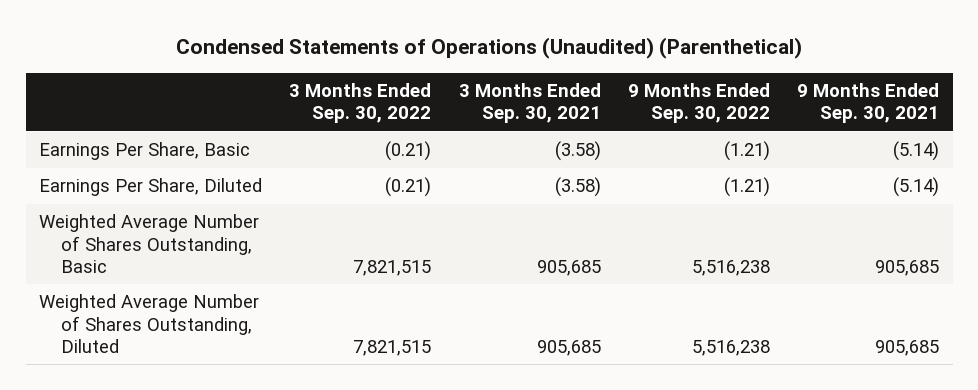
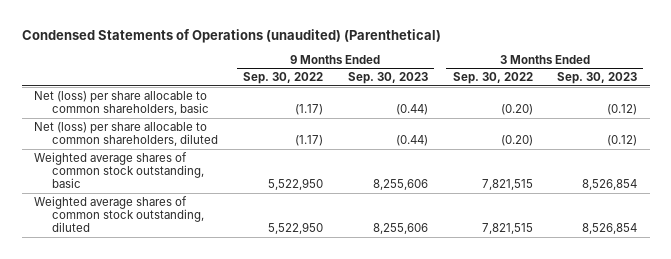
[176,37,803,60] Condensed Statements of Operations (Unaudited) (Parenthetical) -> [21,28,441,43] Condensed Statements of Operations (unaudited) (Parenthetical)
[458,83,601,124] 3 Months Ended Sep. 30, 2021 -> none
[797,83,940,124] 9 Months Ended Sep. 30, 2021 -> none
none -> [347,72,428,85] Sep. 30, 2023
none -> [557,72,638,85] Sep. 30, 2023
[39,142,251,161] Earnings Per Share, Basic -> [34,90,210,116] Net (loss) per share allocable to common shareholders, basic
[385,141,432,162] (0.21) -> [500,104,533,116] (0.20)
[723,141,770,162] (1.21) -> [295,104,324,116] (1.17)
[39,178,263,197] Earnings Per Share, Diluted -> [34,121,219,147] Net (loss) per share allocable to common shareholders, diluted
[385,177,432,198] (0.21) -> [500,135,533,147] (0.20)
[723,177,770,198] (1.21) -> [295,135,324,147] (1.17)
[39,214,260,273] Weighted Average Number of Shares Outstanding, Basic -> [34,151,205,189] Weighted average shares of common stock outstanding, basic
[691,259,770,276] 5,516,238 -> [268,178,324,191] 5,522,950
[39,294,260,353] Weighted Average Number of Shares Outstanding, Diluted -> [34,195,205,233] Weighted average shares of common stock outstanding, diluted
[691,339,770,356] 5,516,238 -> [268,222,324,235] 5,522,950

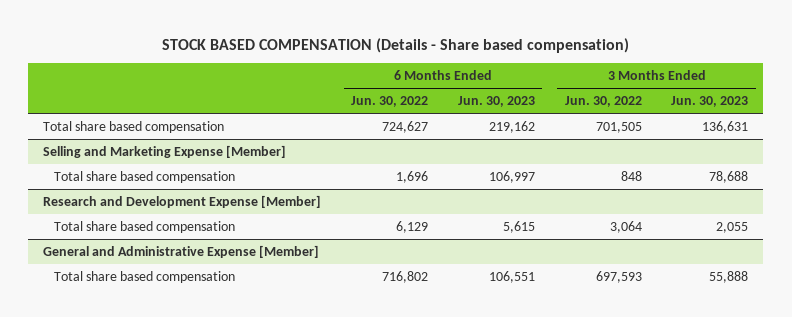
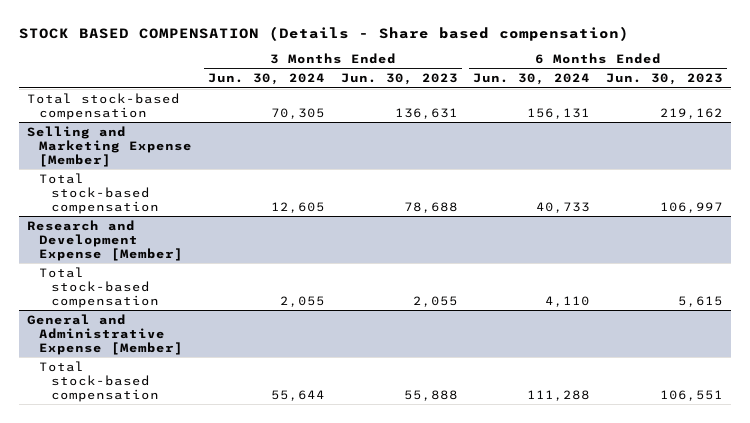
[350,96,428,108] Jun. 30, 2022 -> none
[564,96,642,108] Jun. 30, 2022 -> none
none -> [207,73,325,86] Jun. 30, 2024
none -> [473,73,591,86] Jun. 30, 2024
[43,120,225,133] Total share based compensation -> [27,92,181,120] Total stock-based compensation
[54,170,236,183] Total share based compensation -> [39,172,159,214] Total stock-based compensation
[54,220,236,233] Total share based compensation -> [39,266,159,308] Total stock-based compensation
[54,270,236,283] Total share based compensation -> [39,360,159,402] Total stock-based compensation

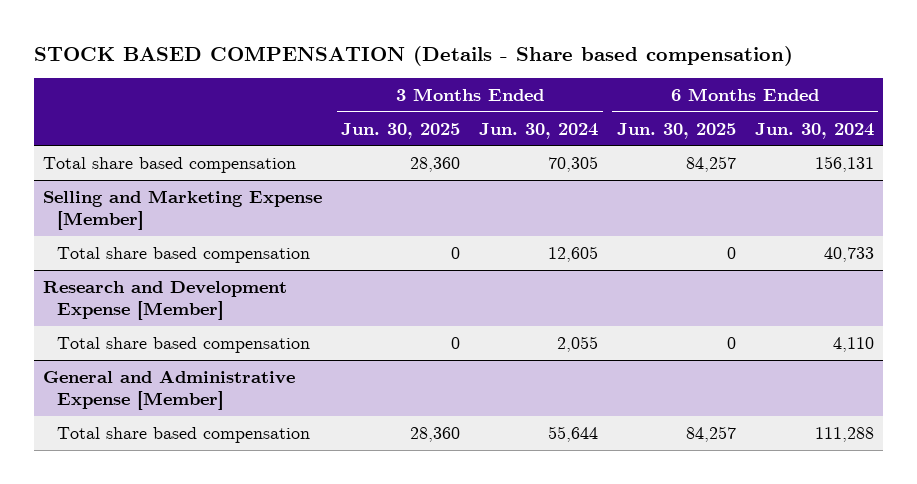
[340,73,458,86] Jun. 30, 2023 -> none
[606,73,724,86] Jun. 30, 2023 -> none
none -> [341,122,461,139] Jun. 30, 2025
none -> [616,122,736,139] Jun. 30, 2025
[27,92,181,120] Total stock-based compensation -> [43,156,297,173] Total share based compensation
[39,172,159,214] Total stock-based compensation -> [57,246,311,263] Total share based compensation
[39,266,159,308] Total stock-based compensation -> [57,336,311,353] Total share based compensation
[39,360,159,402] Total stock-based compensation -> [57,426,311,443] Total share based compensation

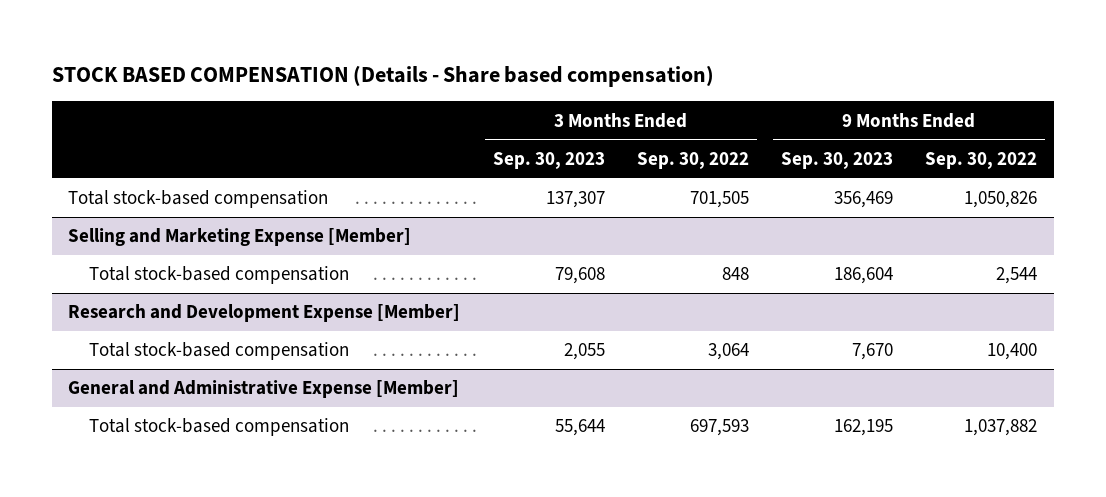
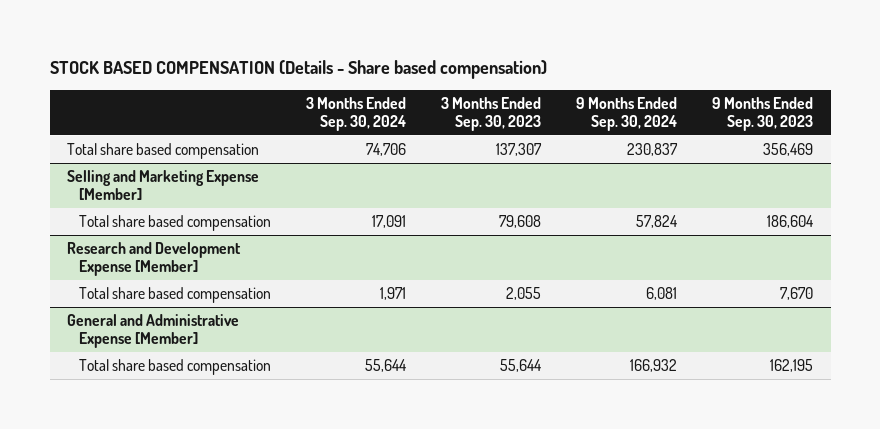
[636,151,749,169] Sep. 30, 2022 -> none
[925,151,1038,169] Sep. 30, 2022 -> none
none -> [305,96,406,131] 3 Months Ended Sep. 30, 2024
none -> [575,96,677,131] 9 Months Ended Sep. 30, 2024
[68,190,329,209] Total stock-based compensation -> [67,143,260,160] Total share based compensation
[89,266,350,285] Total stock-based compensation -> [78,215,271,232] Total share based compensation
[89,342,350,361] Total stock-based compensation -> [78,287,271,304] Total share based compensation
[89,418,350,437] Total stock-based compensation -> [78,359,271,376] Total share based compensation

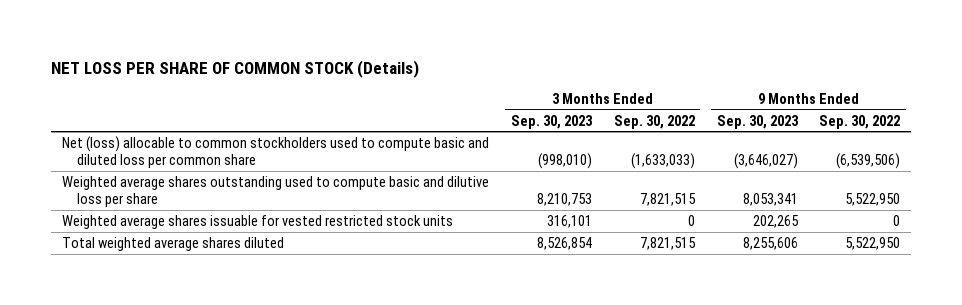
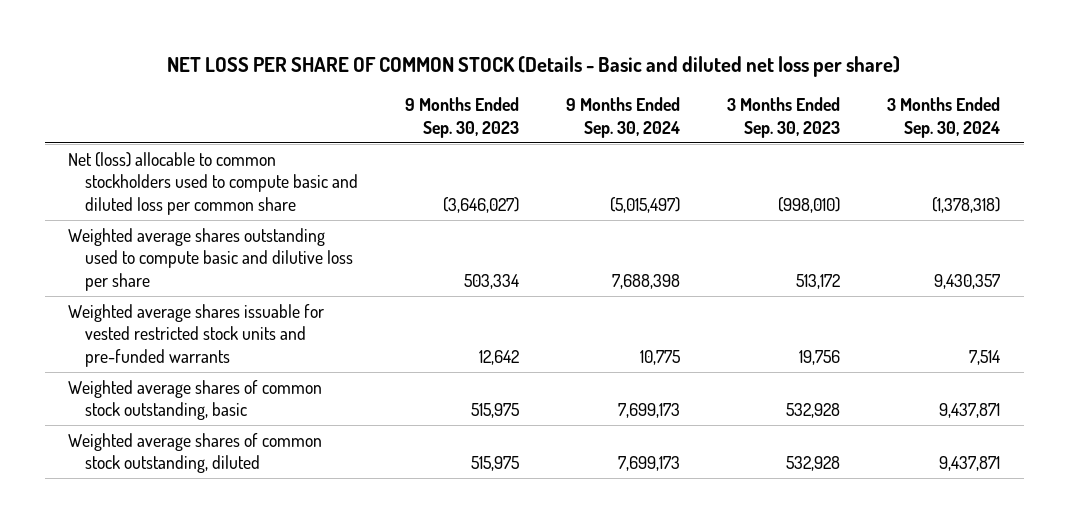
[50,59,419,78] NET LOSS PER SHARE OF COMMON STOCK (Details) -> [167,56,901,78] NET LOSS PER SHARE OF COMMON STOCK (Details - Basic and diluted net loss per share)
[613,114,695,129] Sep. 30, 2022 -> none
[819,114,901,129] Sep. 30, 2022 -> none
none -> [566,97,681,139] 9 Months Ended Sep. 30, 2024
none -> [887,97,1001,139] 3 Months Ended Sep. 30, 2024
[536,193,592,207] 8,210,753 -> [796,274,841,290] 513,172
[742,193,798,207] 8,053,341 -> [464,274,520,290] 503,334
[61,214,453,229] Weighted average shares issuable for vested restricted stock units -> [68,303,325,368] Weighted average shares issuable for vested restricted stock units and pre-funded warrants
[546,214,592,228] 316,101 -> [799,350,841,366] 19,756
[752,214,799,228] 202,265 -> [479,350,520,366] 12,642
none -> [68,379,323,421] Weighted average shares of common stock outstanding, basic
[61,236,284,251] Total weighted average shares diluted -> [68,432,323,474] Weighted average shares of common stock outstanding, diluted
[536,236,592,250] 8,526,854 -> [786,456,841,472] 532,928
[742,236,798,250] 8,255,606 -> [471,456,520,472] 515,975

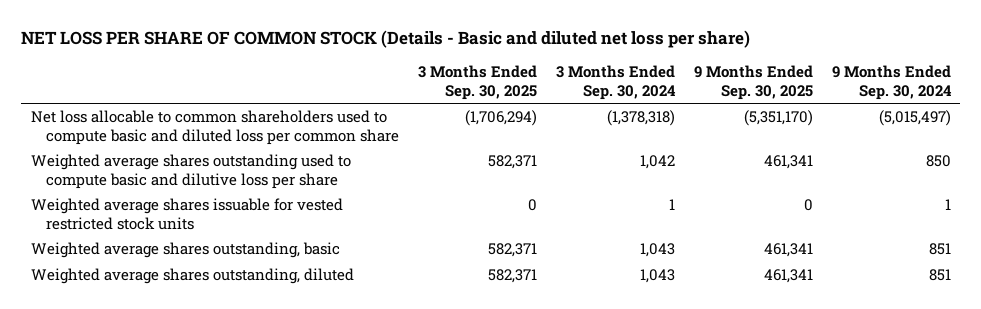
[405,97,520,139] 9 Months Ended Sep. 30, 2023 -> none
[727,97,841,139] 3 Months Ended Sep. 30, 2023 -> none
none -> [417,65,537,100] 3 Months Ended Sep. 30, 2025
none -> [693,65,813,100] 9 Months Ended Sep. 30, 2025
[68,151,358,216] Net (loss) allocable to common stockholders used to compute basic and diluted loss per common share -> [30,110,399,145] Net loss allocable to common shareholders used to compute basic and diluted loss per common share
[612,274,681,290] 7,688,398 -> [925,155,951,168] 850
[934,274,1001,290] 9,430,357 -> [639,155,675,170] 1,042
[68,303,325,368] Weighted average shares issuable for vested restricted stock units and pre-funded warrants -> [30,198,343,230] Weighted average shares issuable for vested restricted stock units
[640,350,681,366] 10,775 -> [944,199,951,211] 1
[969,350,1001,366] 7,514 -> [668,199,675,211] 1
[68,379,323,421] Weighted average shares of common stock outstanding, basic -> [30,242,340,259] Weighted average shares outstanding, basic
[618,403,681,419] 7,699,173 -> [928,243,951,256] 851
[939,403,1001,419] 9,437,871 -> [639,243,675,258] 1,043
[68,432,323,474] Weighted average shares of common stock outstanding, diluted -> [30,268,354,285] Weighted average shares outstanding, diluted
[618,456,681,472] 7,699,173 -> [928,269,951,282] 851
[939,456,1001,472] 9,437,871 -> [639,269,675,284] 1,043

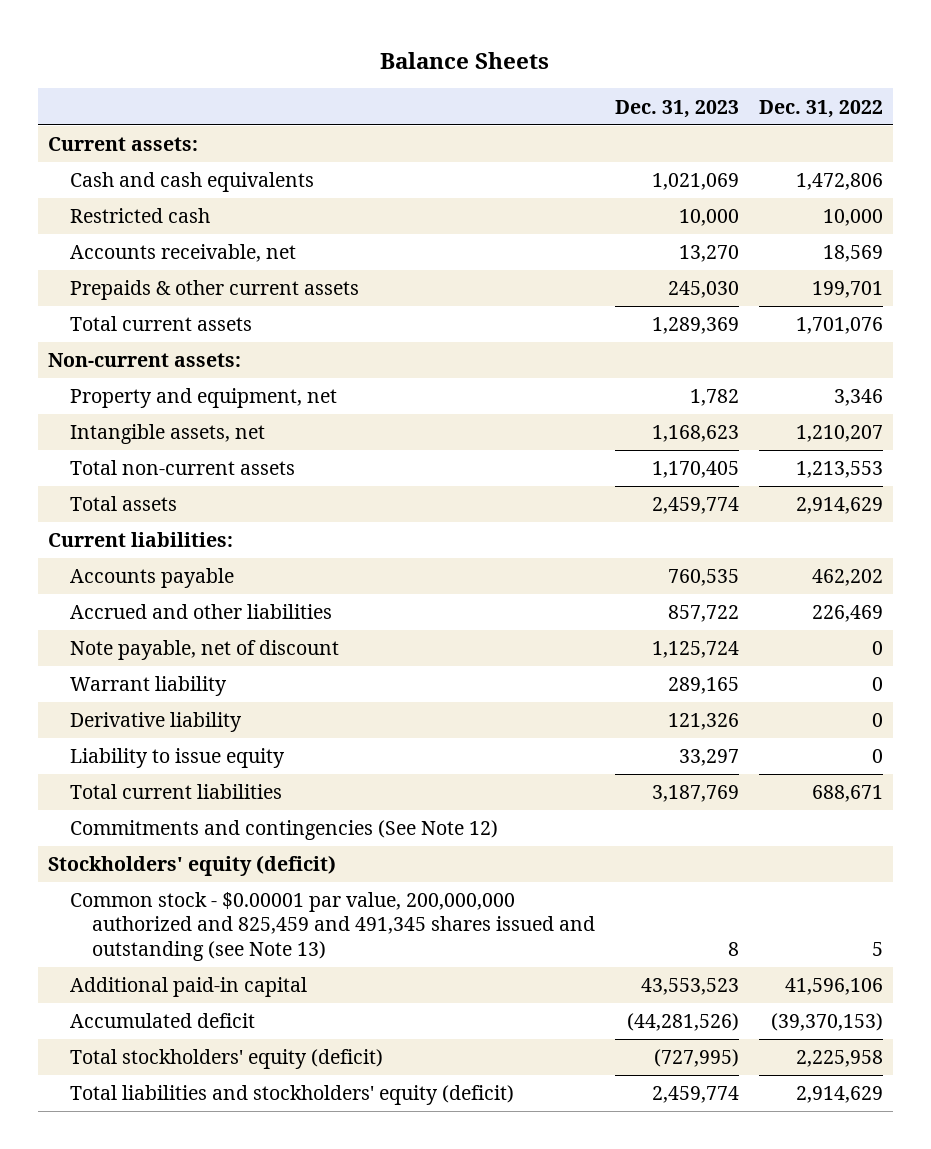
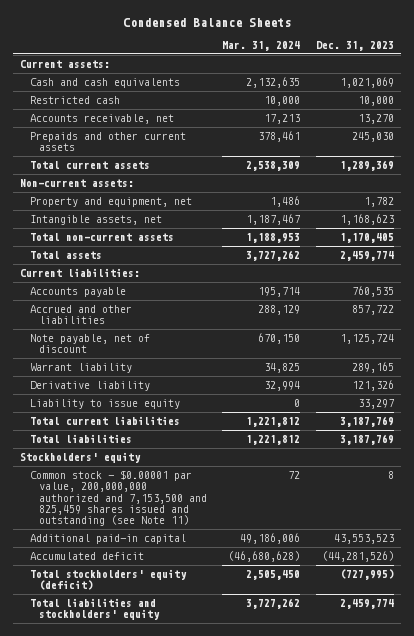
[380,51,550,69] Balance Sheets -> [123,17,292,27] Condensed Balance Sheets
[758,99,883,118] Dec. 31, 2022 -> none
none -> [222,40,301,51] Mar. 31, 2024
[69,280,359,301] Prepaids & other current assets -> [29,132,186,152] Prepaids and other current assets
[69,820,498,841] Commitments and contingencies (See Note 12) -> none
none -> [29,434,132,444] Total liabilities
[48,855,337,877] Stockholders' equity (deficit) -> [20,452,142,464] Stockholders' equity
[69,892,595,961] Common stock - $0.00001 par value, 200,000,000 authorized and 825,459 and 491,345 shares issued and outstanding (see Note 13) -> [29,470,207,527] Common stock - $0.00001 par value, 200,000,000 authorized and 7,153,500 and 825,459 shares issued and outstanding (see Note 11)
[69,1085,514,1106] Total liabilities and stockholders' equity (deficit) -> [29,598,160,621] Total liabilities and stockholders' equity

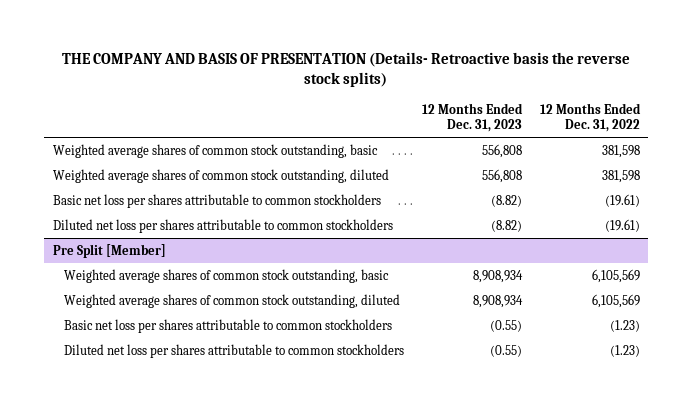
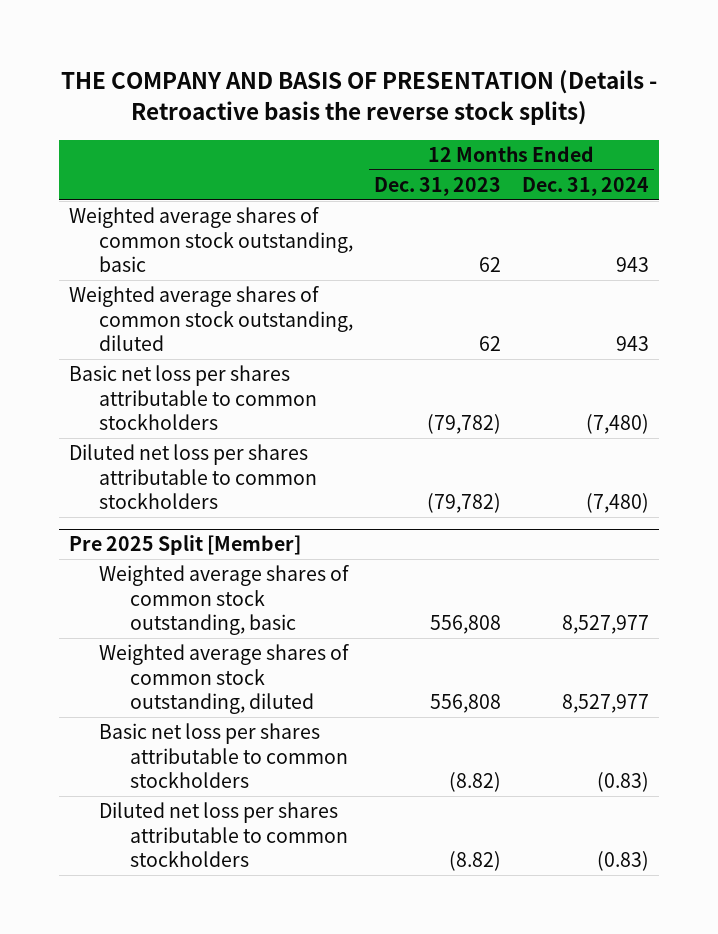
[62,51,631,87] THE COMPANY AND BASIS OF PRESENTATION (Details- Retroactive basis the reverse stock splits) -> [60,70,657,125] THE COMPANY AND BASIS OF PRESENTATION (Details - Retroactive basis the reverse stock splits)
[539,102,641,132] 12 Months Ended Dec. 31, 2022 -> none
none -> [521,176,649,196] Dec. 31, 2024
none -> [68,207,354,273] Weighted average shares of common stock outstanding, basic
none -> [68,286,354,352] Weighted average shares of common stock outstanding, diluted
none -> [68,365,318,431] Basic net loss per shares attributable to common stockholders
none -> [68,444,318,510] Diluted net loss per shares attributable to common stockholders
none -> [68,535,301,556] Pre 2025 Split [Member]
[52,244,166,259] Pre Split [Member] -> none
[63,269,389,284] Weighted average shares of common stock outstanding, basic -> none
[63,294,400,309] Weighted average shares of common stock outstanding, diluted -> none
[63,319,392,334] Basic net loss per shares attributable to common stockholders -> none
[63,344,404,359] Diluted net loss per shares attributable to common stockholders -> none

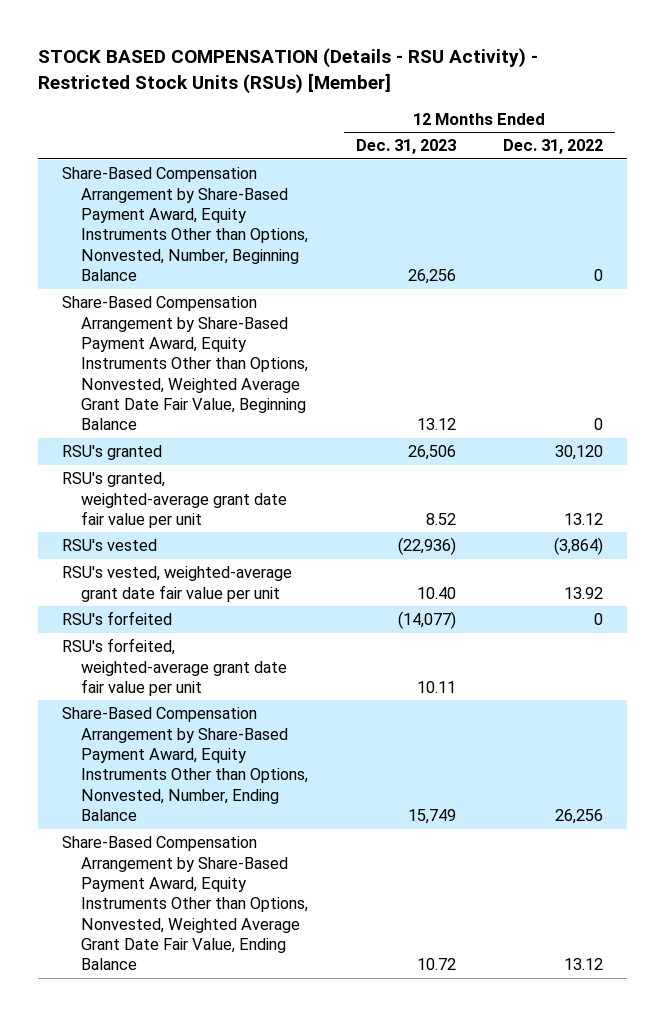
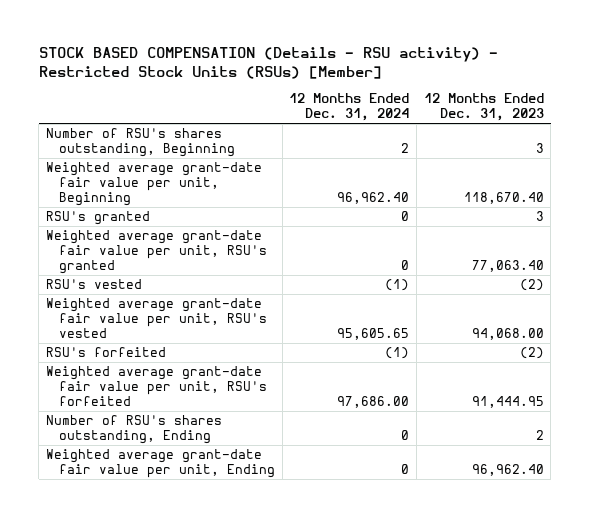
[37,48,538,94] STOCK BASED COMPENSATION (Details - RSU Activity) - Restricted Stock Units (RSUs) [Member] -> [38,46,498,79] STOCK BASED COMPENSATION (Details - RSU activity) - Restricted Stock Units (RSUs) [Member]
[503,139,604,155] Dec. 31, 2022 -> none
none -> [289,93,410,122] 12 Months Ended Dec. 31, 2024
[61,167,309,281] Share-Based Compensation Arrangement by Share-Based Payment Award, Equity Instruments Other than Options, Nonvested, Number, Beginning Balance -> none
[61,707,309,821] Share-Based Compensation Arrangement by Share-Based Payment Award, Equity Instruments Other than Options, Nonvested, Number, Ending Balance -> none
none -> [46,128,236,158] Number of RSU's shares outstanding, Beginning
[61,296,309,431] Share-Based Compensation Arrangement by Share-Based Payment Award, Equity Instruments Other than Options, Nonvested, Weighted Average Grant Date Fair Value, Beginning Balance -> [46,162,263,207] Weighted average grant-date fair value per unit, Beginning
[416,418,456,431] 13.12 -> [463,192,544,205] 118,670.40
[407,445,456,461] 26,506 -> [535,211,544,222] 3
[61,472,288,528] RSU's granted, weighted-average grant date fair value per unit -> [46,230,268,275] Weighted average grant-date fair value per unit, RSU's granted
[425,512,456,525] 8.52 -> [471,260,544,273] 77,063.40
[397,537,456,556] (22,936) -> [519,279,544,292] (2)
[61,566,292,602] RSU's vested, weighted-average grant date fair value per unit -> [46,298,268,339] Weighted average grant-date fair value per unit, RSU's vested
[416,586,456,599] 10.40 -> [471,328,544,341] 94,068.00
[397,611,456,630] (14,077) -> [519,347,544,360] (2)
[61,638,288,696] RSU's forfeited, weighted-average grant date fair value per unit -> [46,366,268,407] Weighted average grant-date fair value per unit, RSU's forfeited
[416,680,456,693] 10.11 -> [471,396,544,409] 91,444.95
none -> [46,415,223,445] Number of RSU's shares outstanding, Ending
[61,836,309,971] Share-Based Compensation Arrangement by Share-Based Payment Award, Equity Instruments Other than Options, Nonvested, Weighted Average Grant Date Fair Value, Ending Balance -> [46,449,276,479] Weighted average grant-date fair value per unit, Ending
[416,958,456,971] 10.72 -> [471,464,544,477] 96,962.40

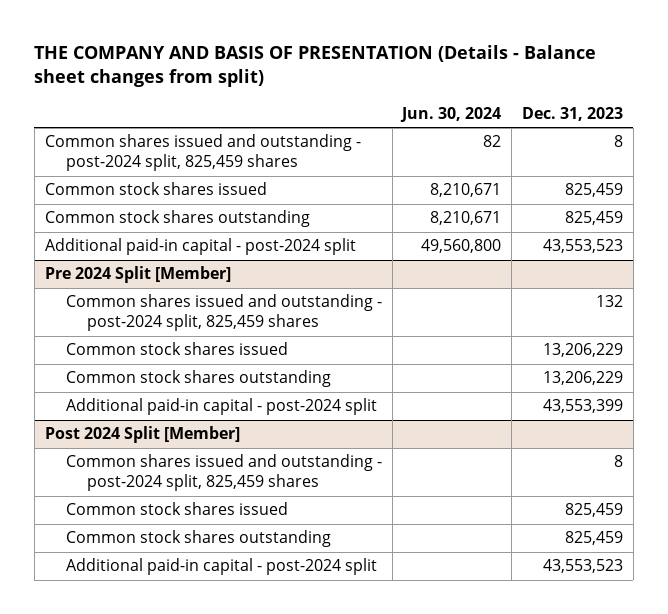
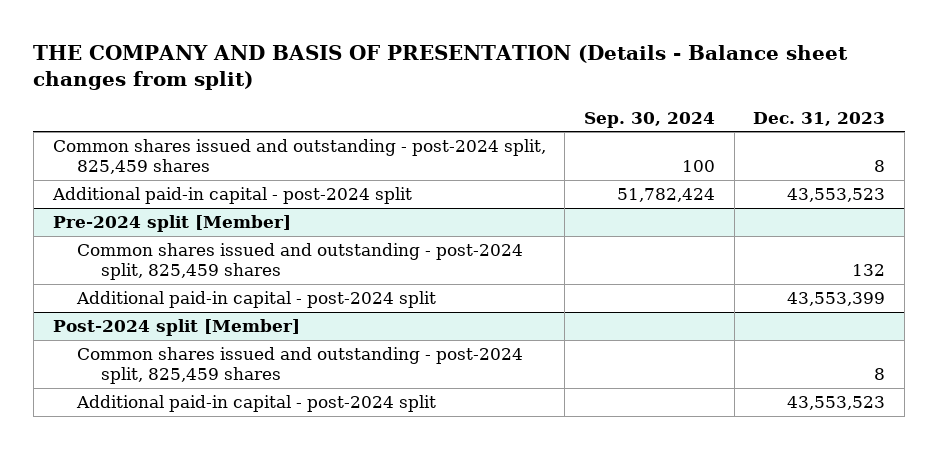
[400,106,502,122] Jun. 30, 2024 -> none
none -> [583,111,715,128] Sep. 30, 2024
[44,182,267,196] Common stock shares issued -> none
[44,210,310,228] Common stock shares outstanding -> none
[44,266,231,284] Pre 2024 Split [Member] -> [52,215,291,233] Pre-2024 split [Member]
[65,342,288,356] Common stock shares issued -> none
[65,370,331,388] Common stock shares outstanding -> none
[44,426,240,444] Post 2024 Split [Member] -> [52,319,300,337] Post-2024 split [Member]
[65,502,288,516] Common stock shares issued -> none
[65,530,331,548] Common stock shares outstanding -> none

